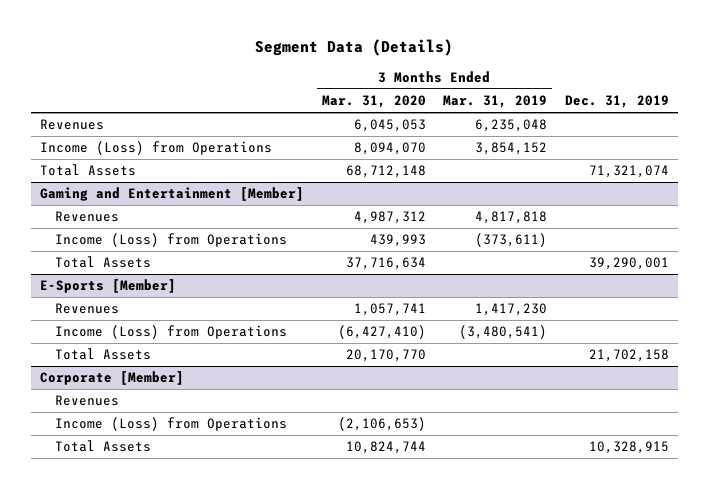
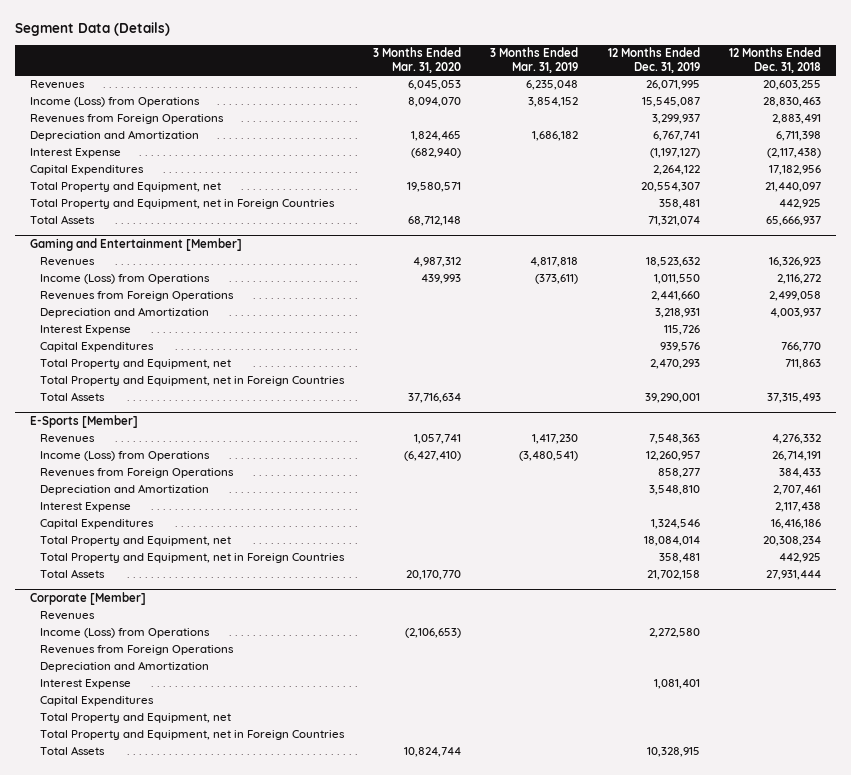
[565,95,670,109] Dec. 31, 2019 -> none
none -> [607,47,700,73] 12 Months Ended Dec. 31, 2019
none -> [728,47,821,73] 12 Months Ended Dec. 31, 2018
none -> [29,114,224,125] Revenues from Foreign Operations
none -> [29,130,199,142] Depreciation and Amortization
none -> [29,148,121,159] Interest Expense
none -> [29,165,144,176] Capital Expenditures
none -> [29,182,221,193] Total Property and Equipment, net
none -> [29,199,335,210] Total Property and Equipment, net in Foreign Countries
none -> [39,291,234,302] Revenues from Foreign Operations
none -> [39,307,209,319] Depreciation and Amortization
none -> [39,325,131,336] Interest Expense
none -> [39,342,154,353] Capital Expenditures
none -> [39,359,231,370] Total Property and Equipment, net
none -> [39,376,345,387] Total Property and Equipment, net in Foreign Countries
none -> [39,468,234,479] Revenues from Foreign Operations
none -> [39,484,209,496] Depreciation and Amortization
none -> [39,502,131,513] Interest Expense
none -> [39,519,154,530] Capital Expenditures
none -> [39,536,231,547] Total Property and Equipment, net
none -> [39,553,345,564] Total Property and Equipment, net in Foreign Countries
none -> [39,645,234,656] Revenues from Foreign Operations
none -> [39,661,209,673] Depreciation and Amortization
none -> [39,679,131,690] Interest Expense
none -> [39,696,154,707] Capital Expenditures
none -> [39,713,231,724] Total Property and Equipment, net
none -> [39,730,345,741] Total Property and Equipment, net in Foreign Countries

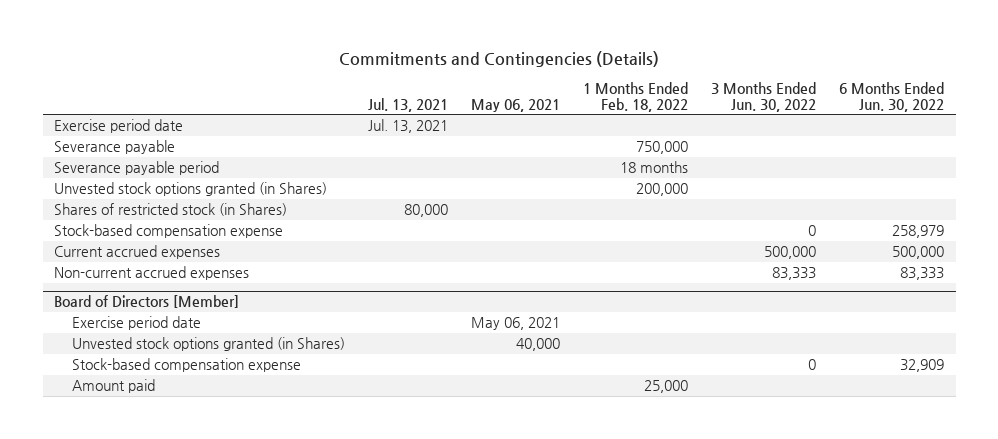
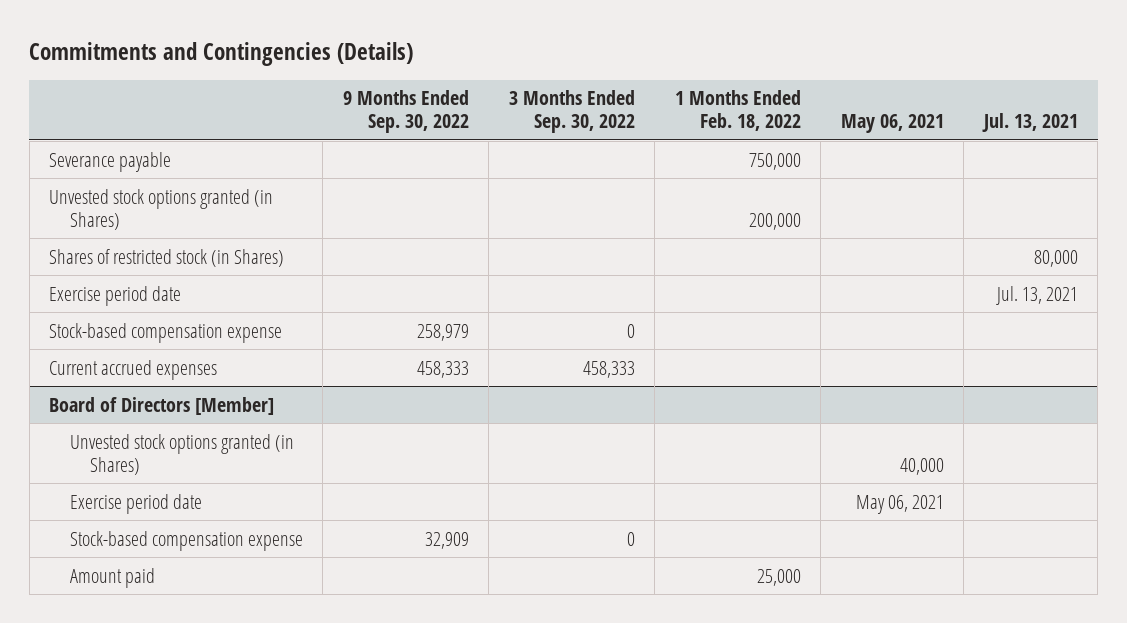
[711,81,817,112] 3 Months Ended Jun. 30, 2022 -> none
[839,81,945,112] 6 Months Ended Jun. 30, 2022 -> none
none -> [342,90,469,134] 9 Months Ended Sep. 30, 2022
none -> [508,90,635,134] 3 Months Ended Sep. 30, 2022
[54,161,220,176] Severance payable period -> none
[54,119,184,134] Exercise period date -> [49,285,182,306] Exercise period date
[54,266,250,281] Non-current accrued expenses -> none
[71,316,201,331] Exercise period date -> [69,493,202,514] Exercise period date

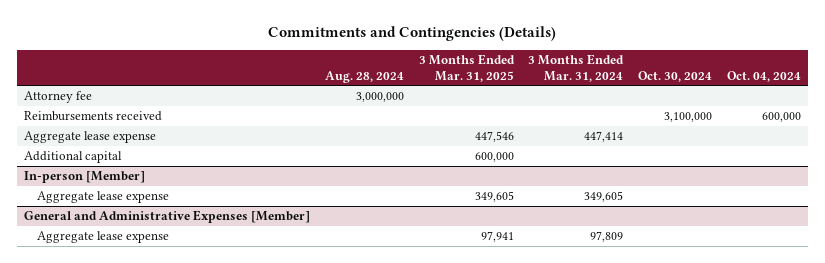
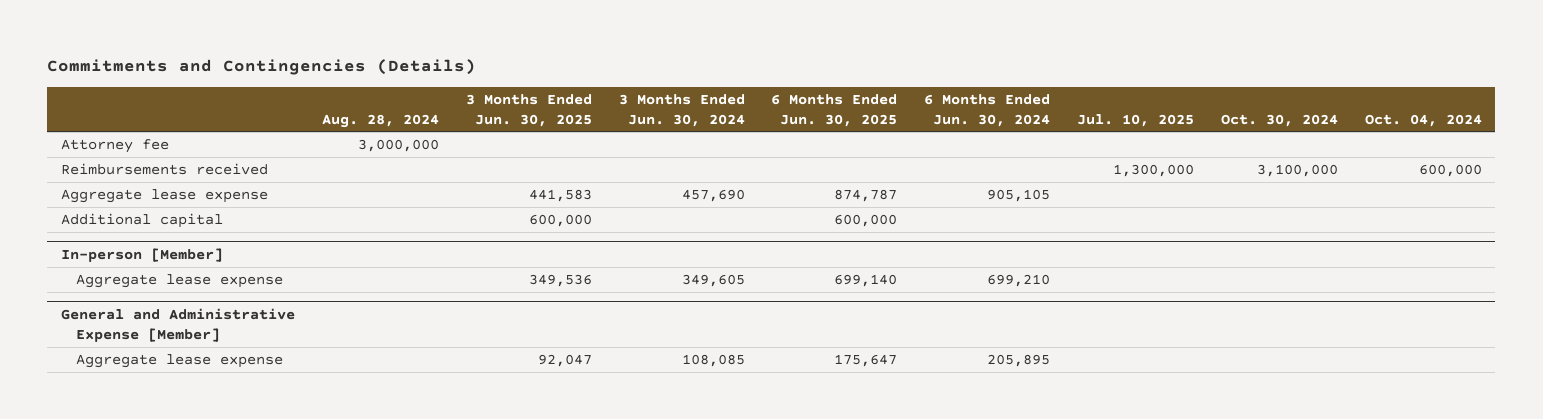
[418,54,515,82] 3 Months Ended Mar. 31, 2025 -> none
[528,54,625,82] 3 Months Ended Mar. 31, 2024 -> none
none -> [465,93,592,127] 3 Months Ended Jun. 30, 2025
none -> [618,93,745,127] 3 Months Ended Jun. 30, 2024
none -> [771,93,898,127] 6 Months Ended Jun. 30, 2025
none -> [924,93,1051,127] 6 Months Ended Jun. 30, 2024
none -> [1077,113,1195,127] Jul. 10, 2025
[23,210,310,224] General and Administrative Expenses [Member] -> [60,307,295,342] General and Administrative Expense [Member]

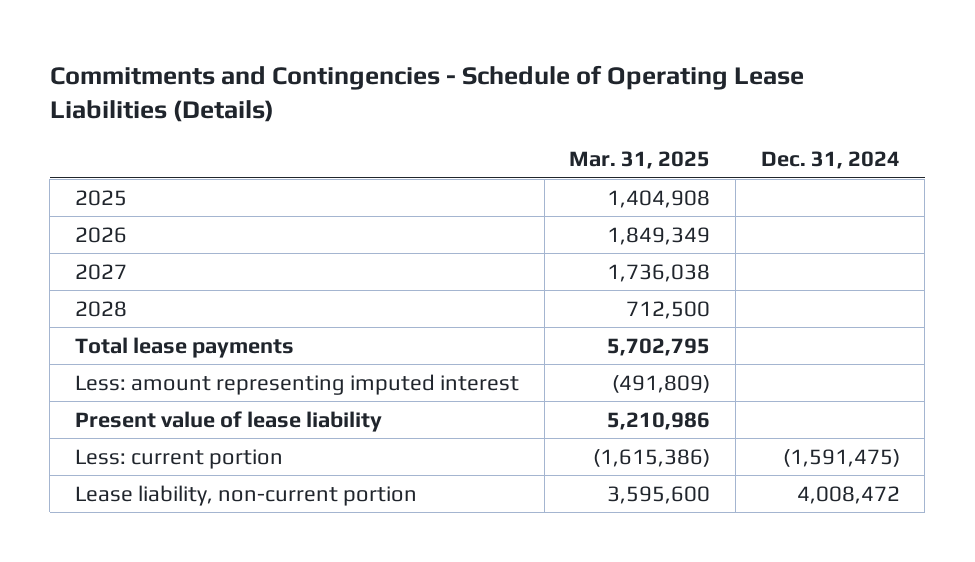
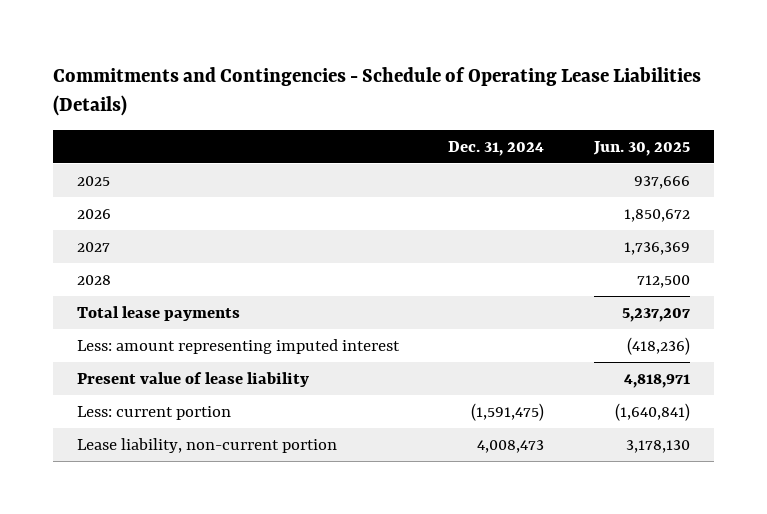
[569,151,711,170] Mar. 31, 2025 -> none
none -> [592,140,690,156] Jun. 30, 2025
[796,485,900,504] 4,008,472 -> [477,439,545,453] 4,008,473

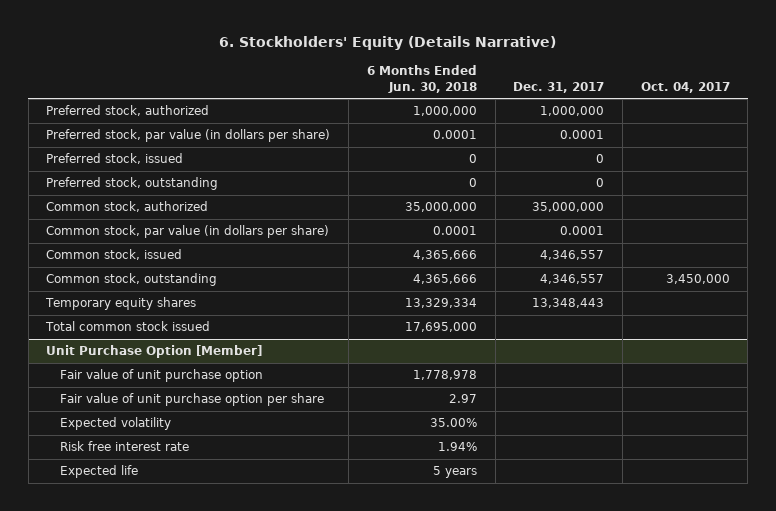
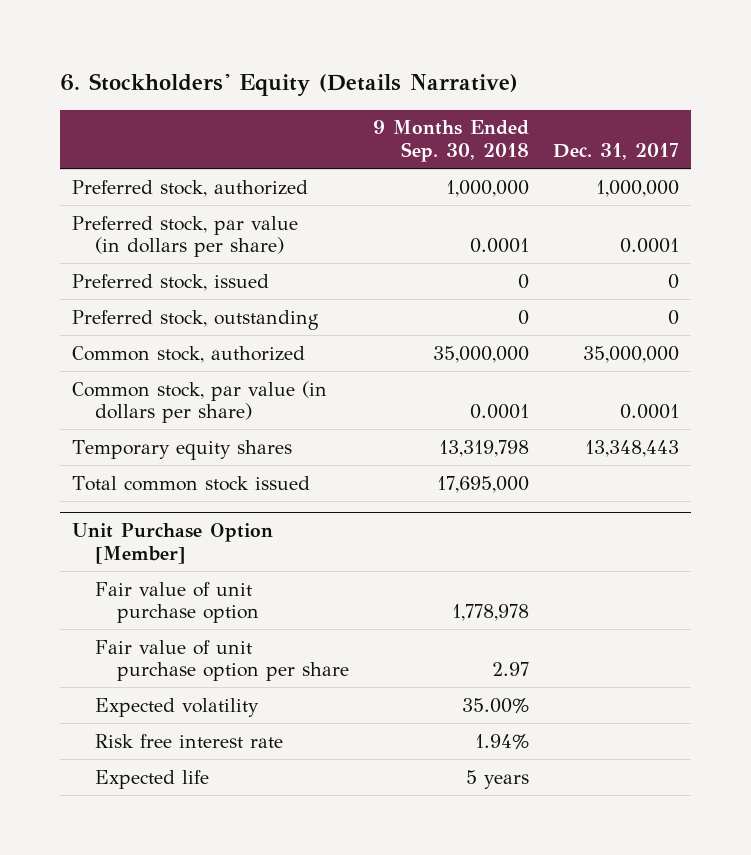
[366,65,477,94] 6 Months Ended Jun. 30, 2018 -> none
[640,82,730,94] Oct. 04, 2017 -> none
none -> [373,120,530,163] 9 Months Ended Sep. 30, 2018
[46,249,183,261] Common stock, issued -> none
[46,273,218,287] Common stock, outstanding -> none

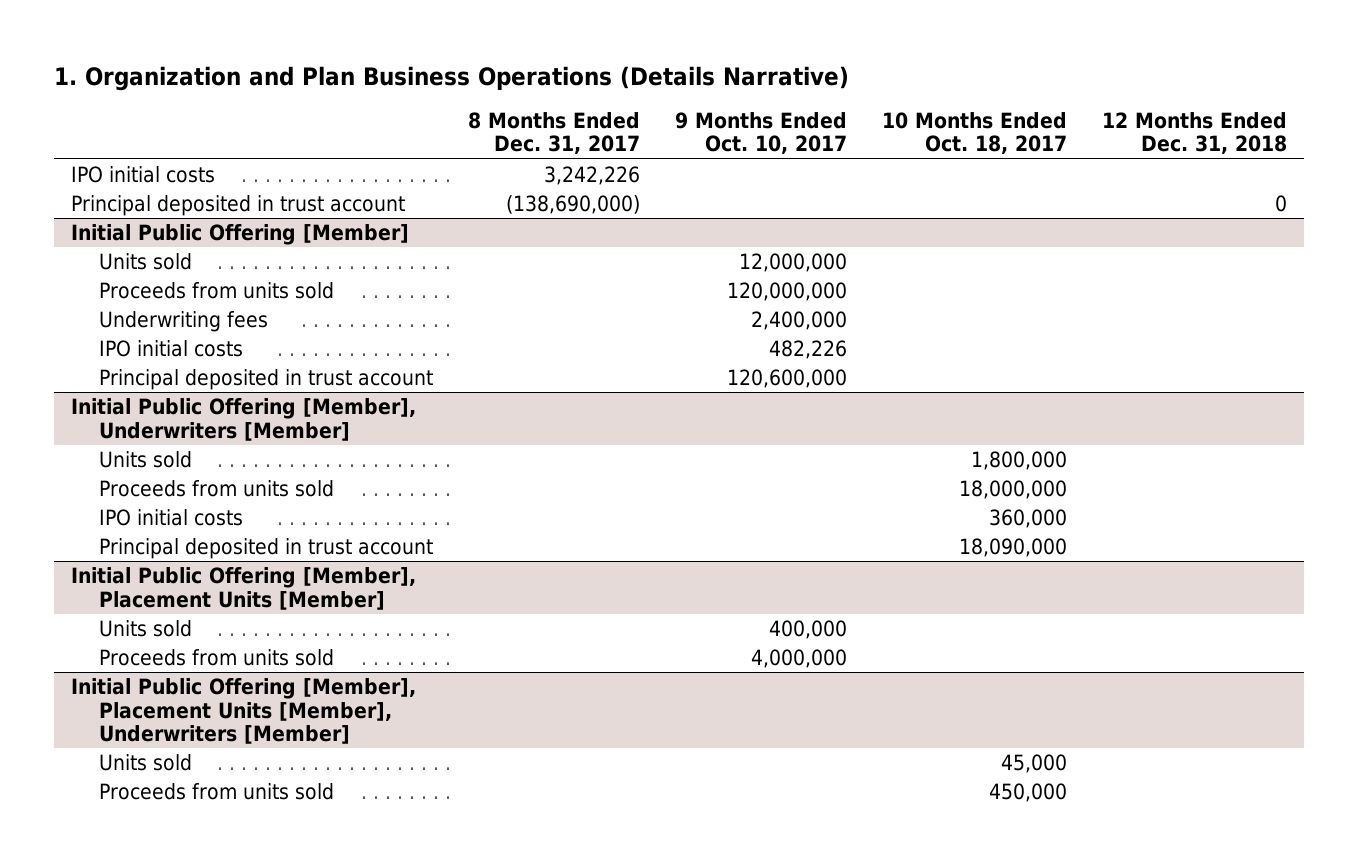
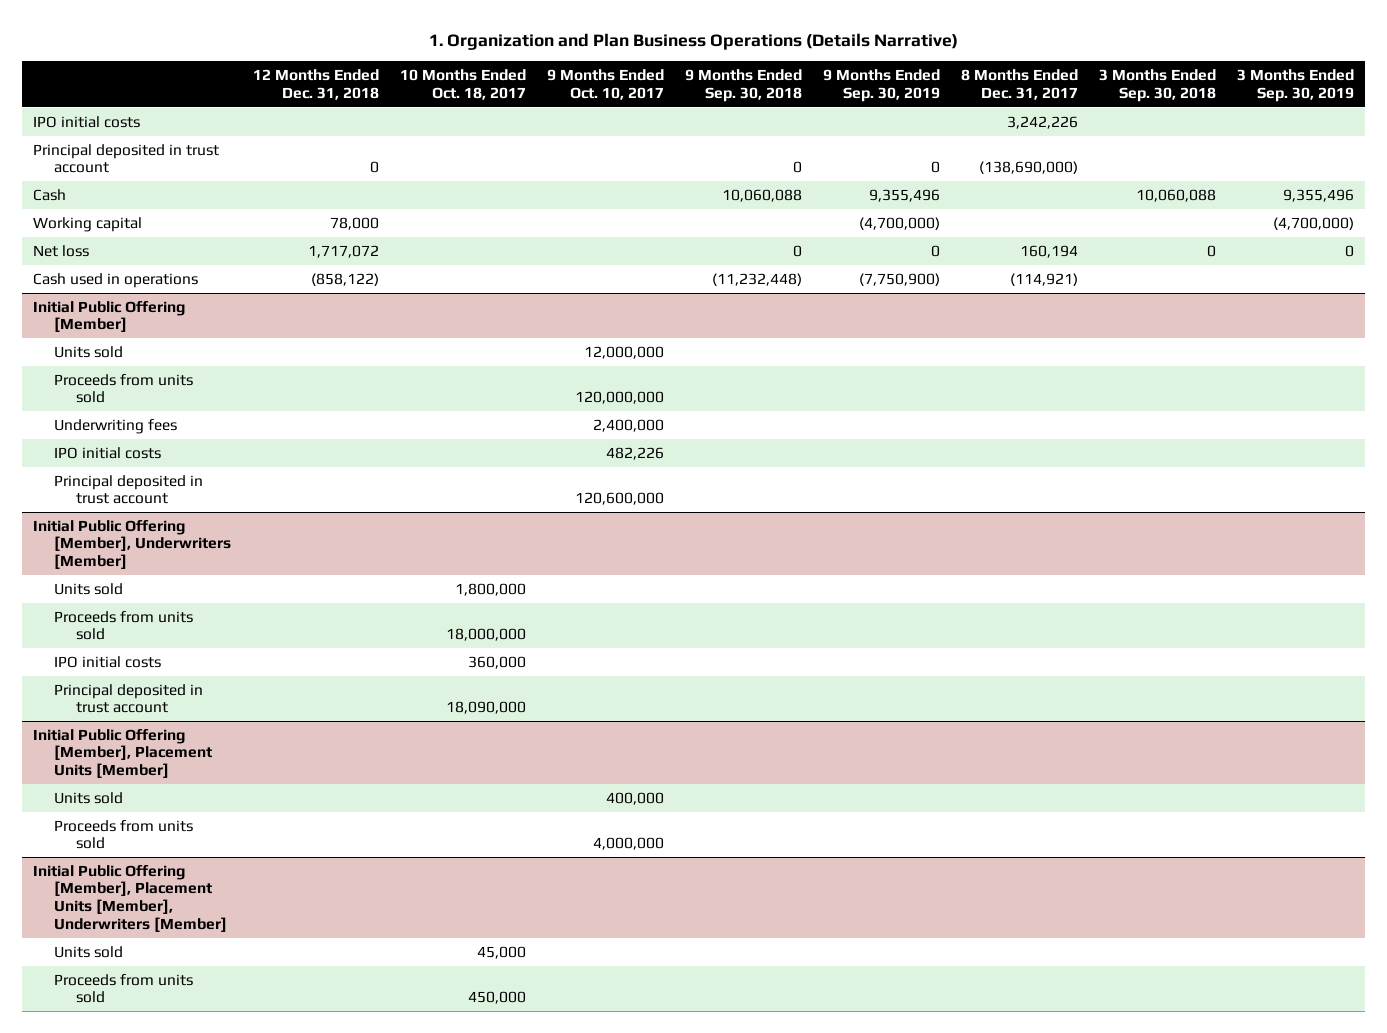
none -> [684,69,802,102] 9 Months Ended Sep. 30, 2018
none -> [822,69,940,102] 9 Months Ended Sep. 30, 2019
none -> [1099,69,1217,102] 3 Months Ended Sep. 30, 2018
none -> [1237,69,1355,102] 3 Months Ended Sep. 30, 2019
none -> [32,188,66,201] Cash
none -> [32,216,142,232] Working capital
none -> [32,244,89,257] Net loss
none -> [32,272,198,288] Cash used in operations

